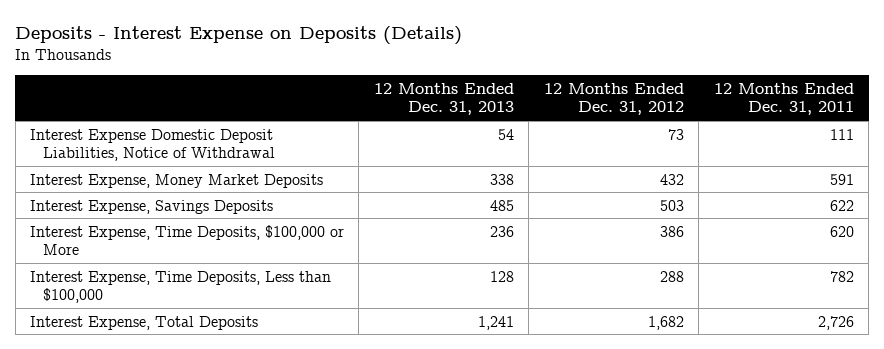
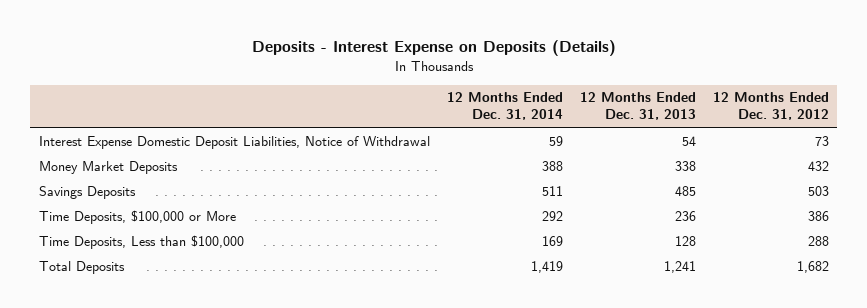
[713,82,854,116] 12 Months Ended Dec. 31, 2011 -> none
none -> [446,92,563,121] 12 Months Ended Dec. 31, 2014
[30,173,324,188] Interest Expense, Money Market Deposits -> [38,160,178,174] Money Market Deposits
[30,199,274,214] Interest Expense, Savings Deposits -> [38,185,136,199] Savings Deposits
[30,224,345,255] Interest Expense, Time Deposits, $100,000 or More -> [38,209,236,224] Time Deposits, $100,000 or More
[30,270,332,303] Interest Expense, Time Deposits, Less than $100,000 -> [38,234,244,249] Time Deposits, Less than $100,000
[30,315,259,330] Interest Expense, Total Deposits -> [38,260,125,274] Total Deposits

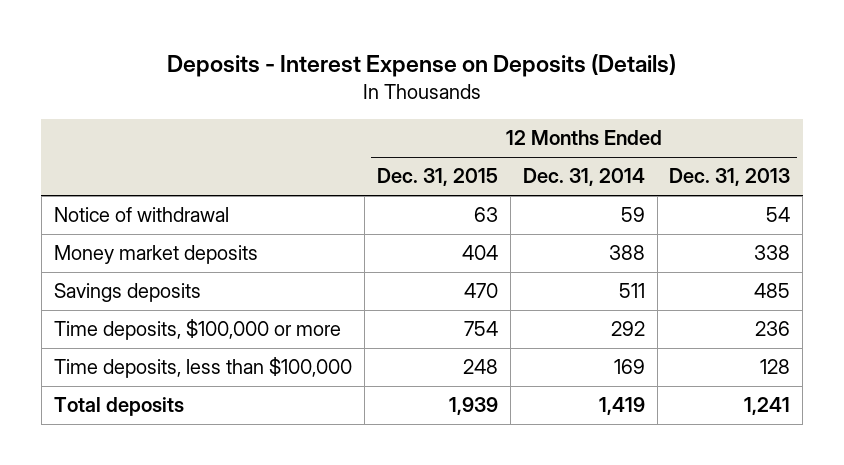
[712,92,829,121] 12 Months Ended Dec. 31, 2012 -> none
none -> [376,168,498,187] Dec. 31, 2015
[38,135,430,149] Interest Expense Domestic Deposit Liabilities, Notice of Withdrawal -> [53,207,229,223] Notice of withdrawal
[38,160,178,174] Money Market Deposits -> [53,245,258,265] Money market deposits
[38,185,136,199] Savings Deposits -> [53,283,201,303] Savings deposits
[38,209,236,224] Time Deposits, $100,000 or More -> [53,319,341,341] Time deposits, $100,000 or more
[38,234,244,249] Time Deposits, Less than $100,000 -> [53,357,352,379] Time deposits, less than $100,000
[38,260,125,274] Total Deposits -> [53,397,184,417] Total deposits

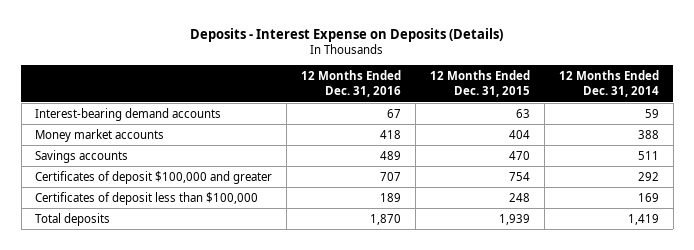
[669,168,791,187] Dec. 31, 2013 -> none
none -> [301,70,402,97] 12 Months Ended Dec. 31, 2016
[53,207,229,223] Notice of withdrawal -> [35,107,222,121] Interest-bearing demand accounts
[53,245,258,265] Money market deposits -> [35,128,165,142] Money market accounts
[53,283,201,303] Savings deposits -> [35,149,129,163] Savings accounts
[53,319,341,341] Time deposits, $100,000 or more -> [35,170,273,184] Certificates of deposit $100,000 and greater
[53,357,352,379] Time deposits, less than $100,000 -> [35,191,259,205] Certificates of deposit less than $100,000

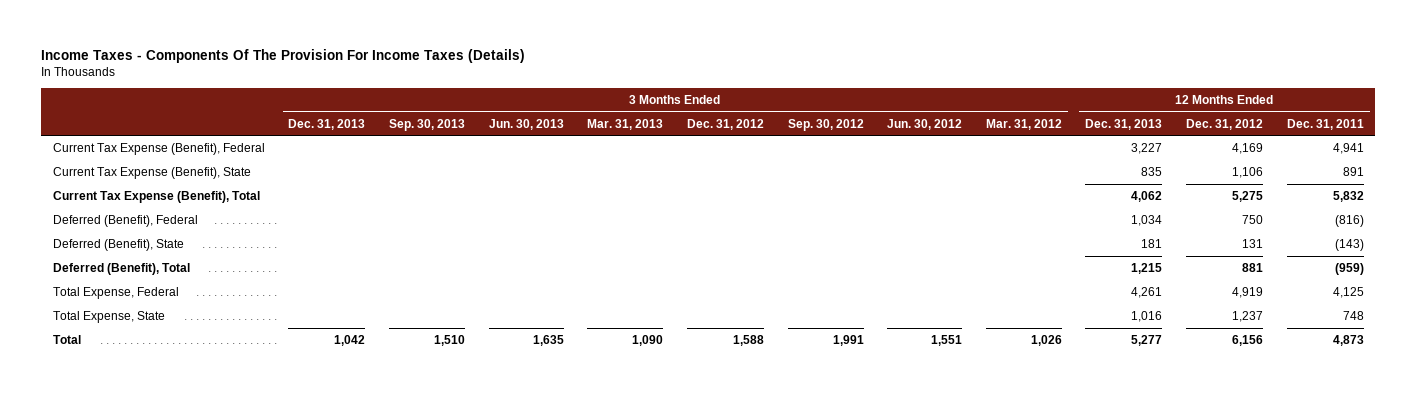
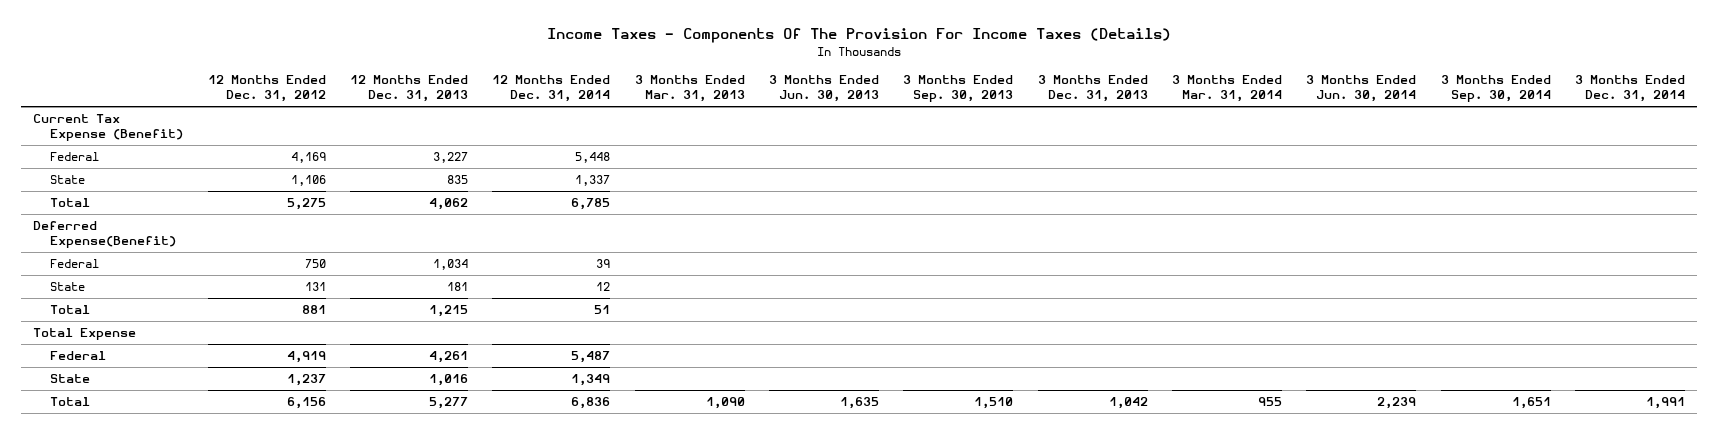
[686,118,764,130] Dec. 31, 2012 -> none
[787,118,864,131] Sep. 30, 2012 -> none
[887,118,963,130] Jun. 30, 2012 -> none
[985,118,1062,130] Mar. 31, 2012 -> none
[1286,118,1364,130] Dec. 31, 2011 -> none
none -> [492,74,611,103] 12 Months Ended Dec. 31, 2014
none -> [1171,74,1282,103] 3 Months Ended Mar. 31, 2014
none -> [1306,74,1417,103] 3 Months Ended Jun. 30, 2014
none -> [1440,74,1551,103] 3 Months Ended Sep. 30, 2014
none -> [1574,74,1685,103] 3 Months Ended Dec. 31, 2014
none -> [32,114,184,142] Current Tax Expense (Benefit)
[52,143,265,156] Current Tax Expense (Benefit), Federal -> [50,152,100,162] Federal
[52,167,251,180] Current Tax Expense (Benefit), State -> [50,175,86,185] State
[52,191,260,204] Current Tax Expense (Benefit), Total -> [50,198,91,208] Total
none -> [32,221,177,249] Deferred Expense(Benefit)
[52,215,198,228] Deferred (Benefit), Federal -> [50,259,100,269] Federal
[52,239,184,252] Deferred (Benefit), State -> [50,282,86,292] State
[52,263,190,276] Deferred (Benefit), Total -> [50,305,91,315] Total
none -> [32,328,136,341] Total Expense
[52,287,179,300] Total Expense, Federal -> [50,351,107,361] Federal
[52,311,165,324] Total Expense, State -> [50,374,91,384] State

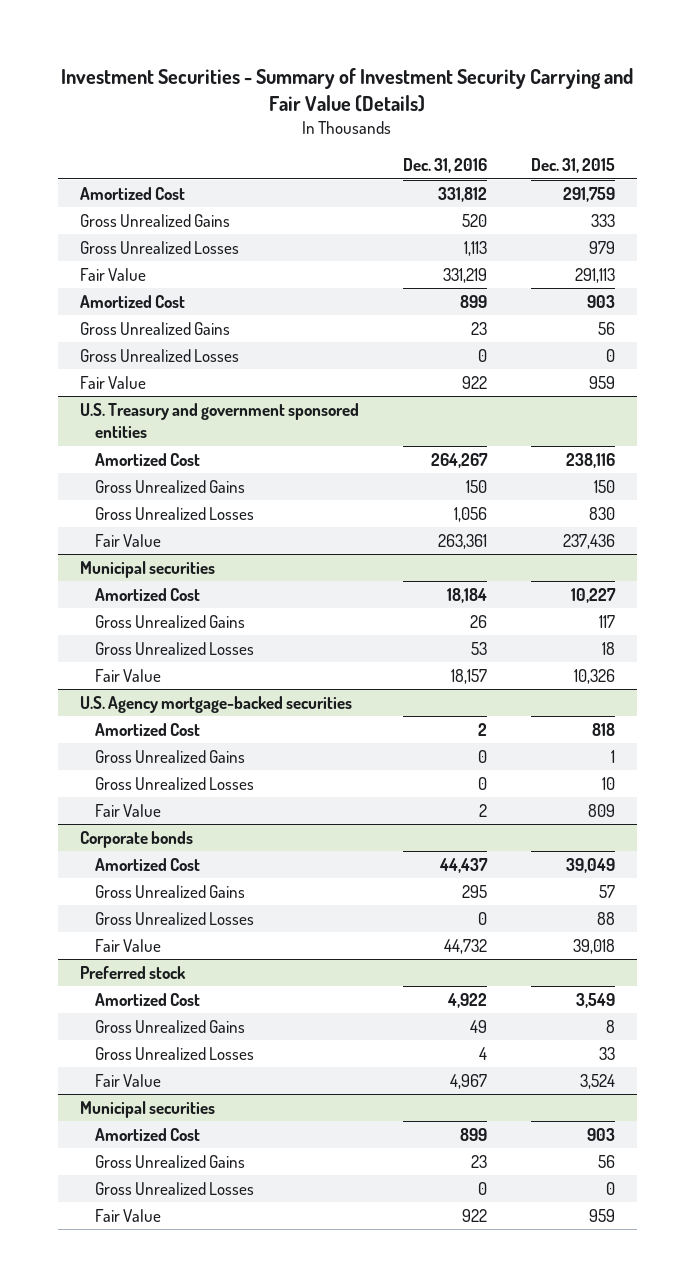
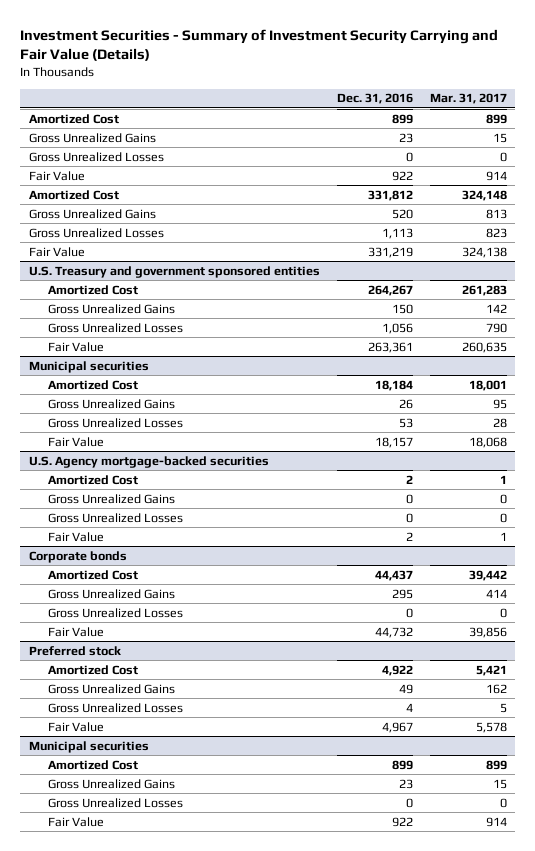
[530,158,615,174] Dec. 31, 2015 -> none
none -> [429,93,507,105] Mar. 31, 2017
[79,187,185,201] Amortized Cost -> [28,189,119,200] Amortized Cost
[79,214,230,228] Gross Unrealized Gains -> [28,208,156,219] Gross Unrealized Gains
[79,241,239,255] Gross Unrealized Losses -> [28,227,164,238] Gross Unrealized Losses
[79,268,146,282] Fair Value -> [28,246,85,257] Fair Value

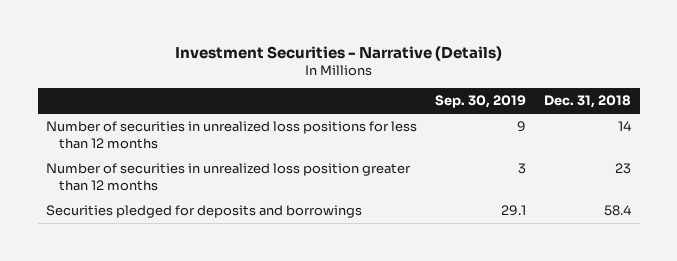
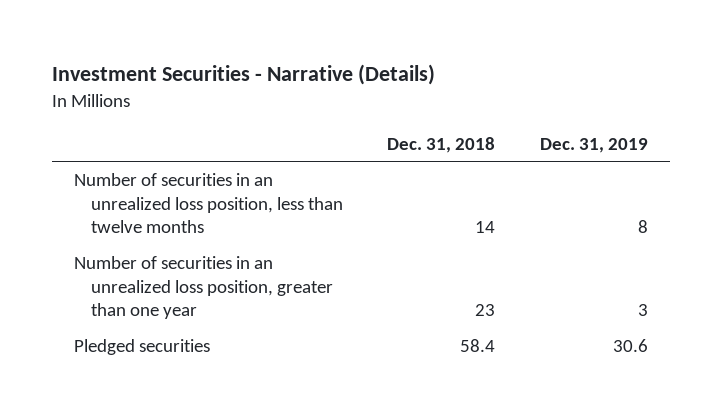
[435,95,527,109] Sep. 30, 2019 -> none
none -> [540,137,649,153] Dec. 31, 2019
[46,121,418,150] Number of securities in unrealized loss positions for less than 12 months -> [74,172,343,234] Number of securities in an unrealized loss position, less than twelve months
[46,163,412,192] Number of securities in unrealized loss position greater than 12 months -> [74,255,333,320] Number of securities in an unrealized loss position, greater than one year
[46,205,363,219] Securities pledged for deposits and borrowings -> [74,338,211,355] Pledged securities

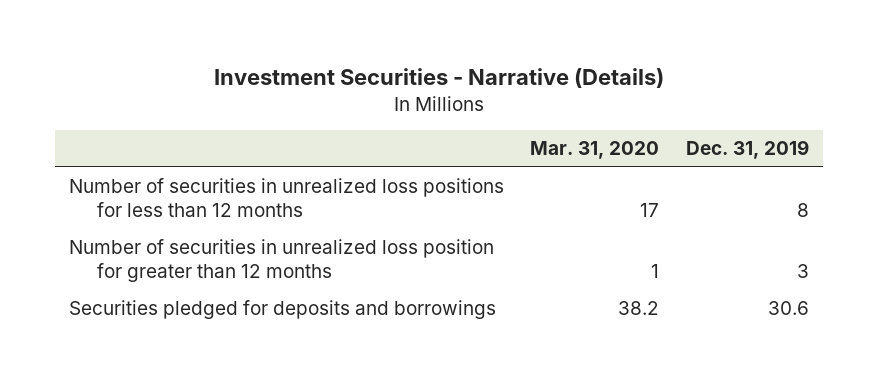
[387,136,496,153] Dec. 31, 2018 -> none
none -> [530,141,660,160] Mar. 31, 2020
[74,172,343,234] Number of securities in an unrealized loss position, less than twelve months -> [68,178,504,218] Number of securities in unrealized loss positions for less than 12 months
[74,255,333,320] Number of securities in an unrealized loss position, greater than one year -> [68,239,494,283] Number of securities in unrealized loss position for greater than 12 months
[74,338,211,355] Pledged securities -> [68,300,496,320] Securities pledged for deposits and borrowings

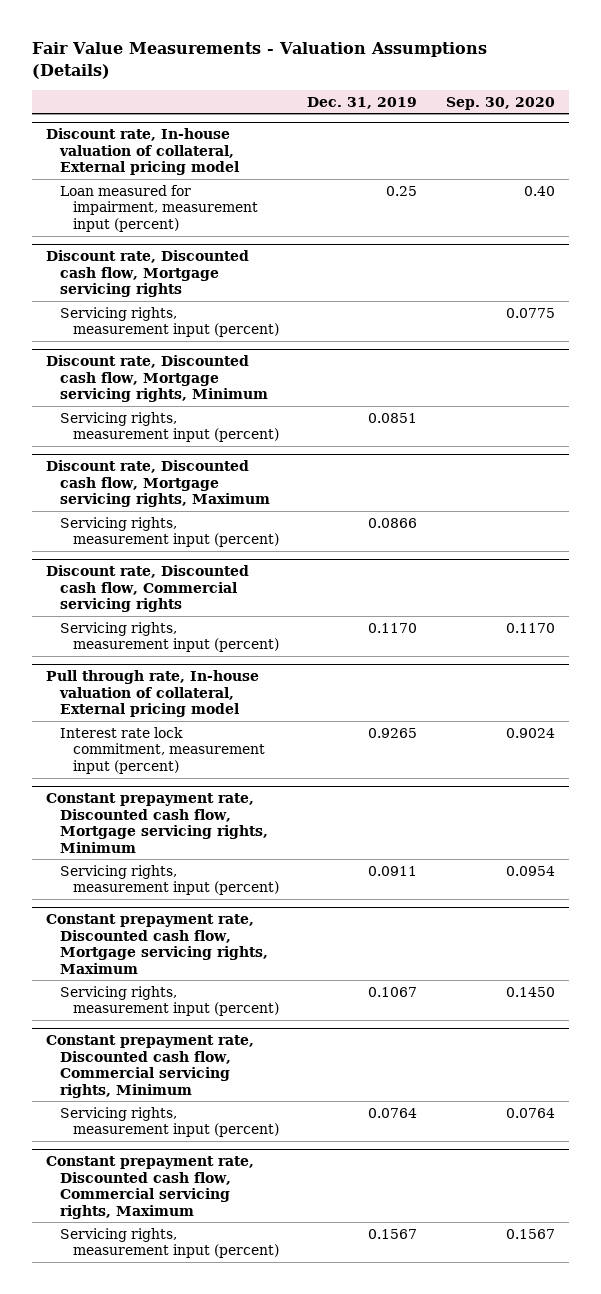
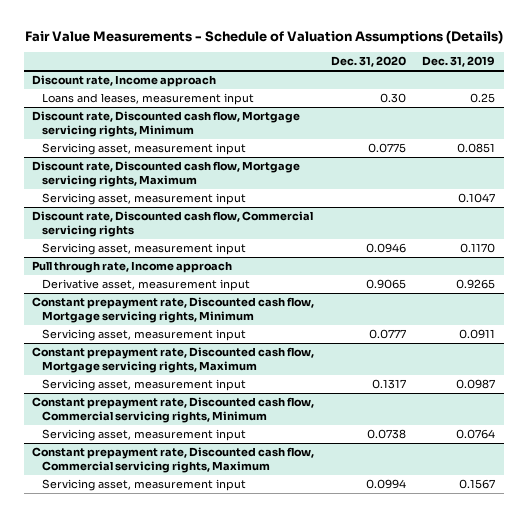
[31,41,487,79] Fair Value Measurements - Valuation Assumptions (Details) -> [24,30,503,45] Fair Value Measurements - Schedule of Valuation Assumptions (Details)
[445,96,555,110] Sep. 30, 2020 -> none
none -> [330,56,406,68] Dec. 31, 2020
[46,128,239,176] Discount rate, In-house valuation of collateral, External pricing model -> none
[59,184,258,232] Loan measured for impairment, measurement input (percent) -> none
[46,250,250,298] Discount rate, Discounted cash flow, Mortgage servicing rights -> none
[59,306,279,338] Servicing rights, measurement input (percent) -> none
none -> [31,74,216,87] Discount rate, Income approach
none -> [41,92,254,105] Loans and leases, measurement input
[59,411,279,443] Servicing rights, measurement input (percent) -> [41,142,246,155] Servicing asset, measurement input
[59,516,279,548] Servicing rights, measurement input (percent) -> [41,192,246,205] Servicing asset, measurement input
[368,517,418,528] 0.0866 -> [458,192,496,203] 0.1047
[46,670,260,718] Pull through rate, In-house valuation of collateral, External pricing model -> none
[59,621,279,653] Servicing rights, measurement input (percent) -> [41,242,246,255] Servicing asset, measurement input
none -> [31,260,232,273] Pull through rate, Income approach
[59,726,265,774] Interest rate lock commitment, measurement input (percent) -> [41,278,250,291] Derivative asset, measurement input
[59,864,279,896] Servicing rights, measurement input (percent) -> [41,328,246,341] Servicing asset, measurement input
[59,985,279,1017] Servicing rights, measurement input (percent) -> [41,378,246,391] Servicing asset, measurement input
[368,986,418,997] 0.1067 -> [456,378,496,389] 0.0987
[59,1106,279,1138] Servicing rights, measurement input (percent) -> [41,428,246,441] Servicing asset, measurement input
[59,1227,279,1259] Servicing rights, measurement input (percent) -> [41,478,246,491] Servicing asset, measurement input

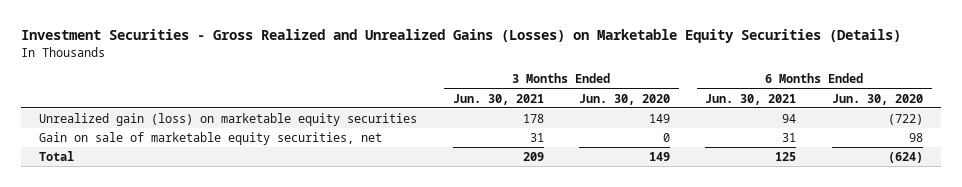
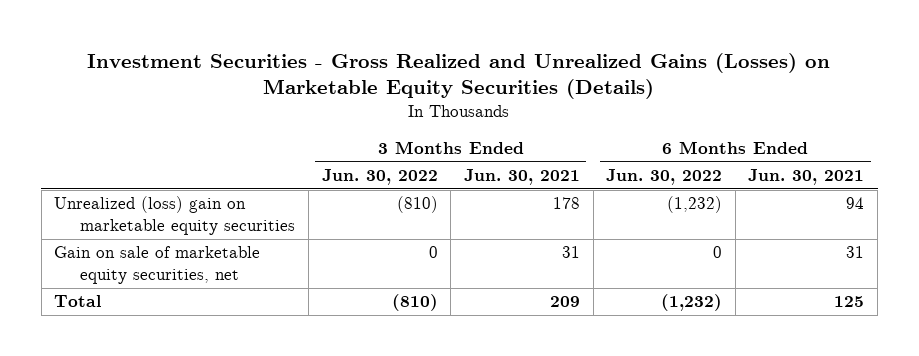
[579,93,671,105] Jun. 30, 2020 -> none
[831,93,923,105] Jun. 30, 2020 -> none
none -> [321,169,438,186] Jun. 30, 2022
none -> [606,169,723,186] Jun. 30, 2022
[39,113,418,127] Unrealized gain (loss) on marketable equity securities -> [54,196,296,235] Unrealized (loss) gain on marketable equity securities

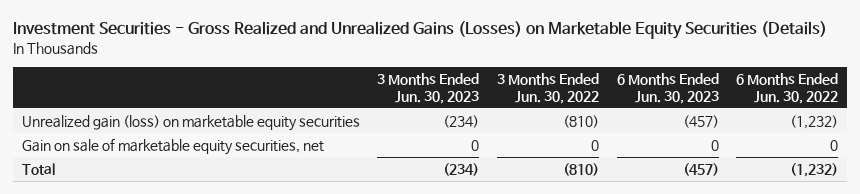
[463,169,580,186] Jun. 30, 2021 -> none
[748,169,865,186] Jun. 30, 2021 -> none
none -> [377,72,480,104] 3 Months Ended Jun. 30, 2023
none -> [616,72,719,104] 6 Months Ended Jun. 30, 2023
[54,196,296,235] Unrealized (loss) gain on marketable equity securities -> [21,114,360,131] Unrealized gain (loss) on marketable equity securities

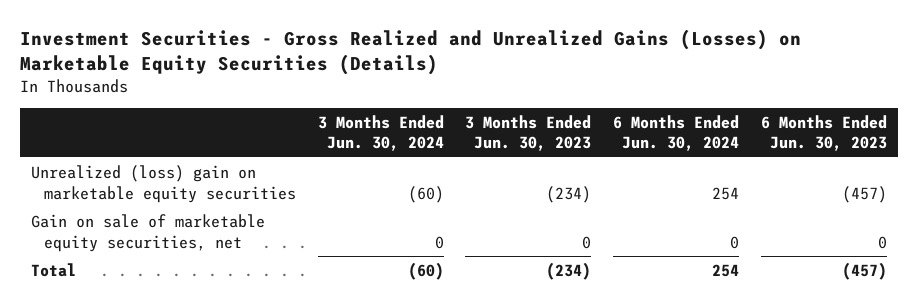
[496,72,599,104] 3 Months Ended Jun. 30, 2022 -> none
[736,72,839,104] 6 Months Ended Jun. 30, 2022 -> none
none -> [317,114,444,152] 3 Months Ended Jun. 30, 2024
none -> [613,114,740,152] 6 Months Ended Jun. 30, 2024
[21,114,360,131] Unrealized gain (loss) on marketable equity securities -> [31,164,297,203] Unrealized (loss) gain on marketable equity securities

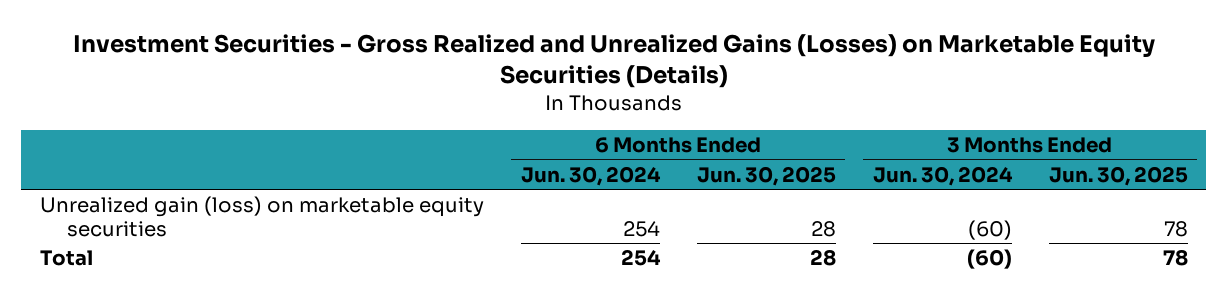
[465,114,592,152] 3 Months Ended Jun. 30, 2023 -> none
[760,114,887,152] 6 Months Ended Jun. 30, 2023 -> none
none -> [696,165,836,186] Jun. 30, 2025
none -> [1048,165,1188,186] Jun. 30, 2025
[31,213,266,252] Gain on sale of marketable equity securities, net -> none
[31,164,297,203] Unrealized (loss) gain on marketable equity securities -> [39,196,484,237] Unrealized gain (loss) on marketable equity securities

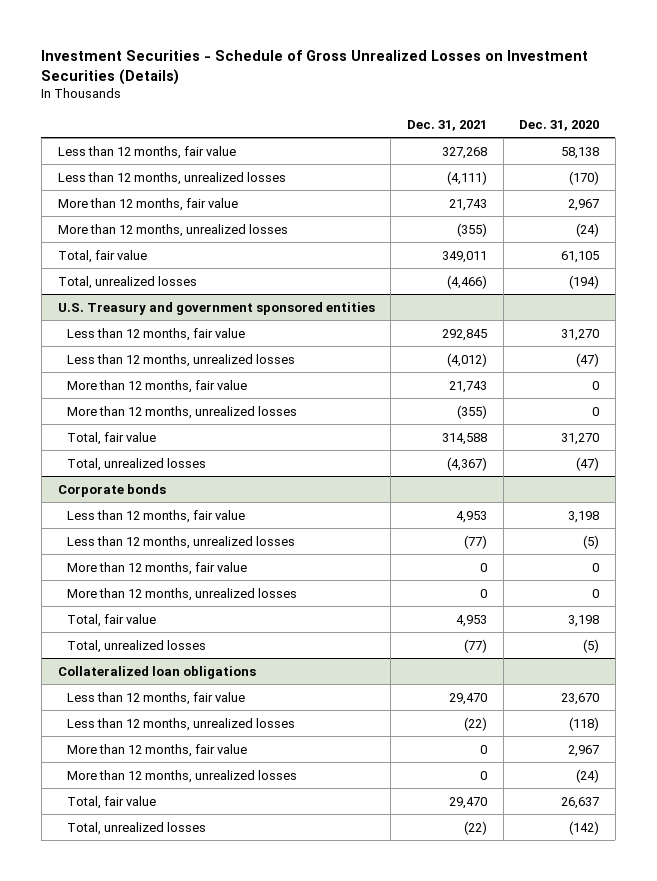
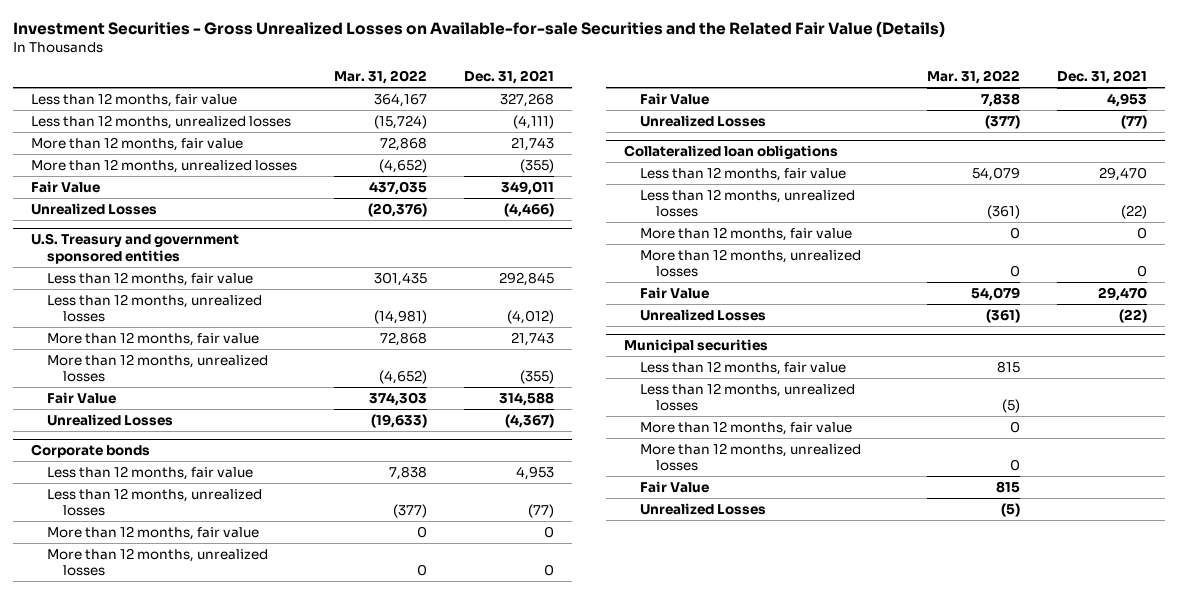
[41,50,589,86] Investment Securities - Schedule of Gross Unrealized Losses on Investment Securities (Details) -> [12,20,945,37] Investment Securities - Gross Unrealized Losses on Available-for-sale Securities and the Related Fair Value (Details)
[519,119,600,131] Dec. 31, 2020 -> none
none -> [333,70,427,85] Mar. 31, 2022
[57,249,147,263] Total, fair value -> [30,180,100,193] Fair Value
[57,275,197,289] Total, unrealized losses -> [30,202,157,215] Unrealized Losses
[67,431,157,445] Total, fair value -> [46,391,116,404] Fair Value
[67,457,207,471] Total, unrealized losses -> [46,413,173,426] Unrealized Losses
[67,613,157,627] Total, fair value -> [640,92,710,105] Fair Value
[67,639,207,653] Total, unrealized losses -> [640,114,767,127] Unrealized Losses
[67,795,157,809] Total, fair value -> [640,286,710,299] Fair Value
[67,821,207,835] Total, unrealized losses -> [640,308,767,321] Unrealized Losses
none -> [624,339,769,354] Municipal securities
none -> [640,360,847,375] Less than 12 months, fair value
none -> [640,382,856,412] Less than 12 months, unrealized losses
none -> [640,420,853,435] More than 12 months, fair value
none -> [640,442,862,472] More than 12 months, unrealized losses
none -> [640,480,710,493] Fair Value
none -> [640,502,767,515] Unrealized Losses

